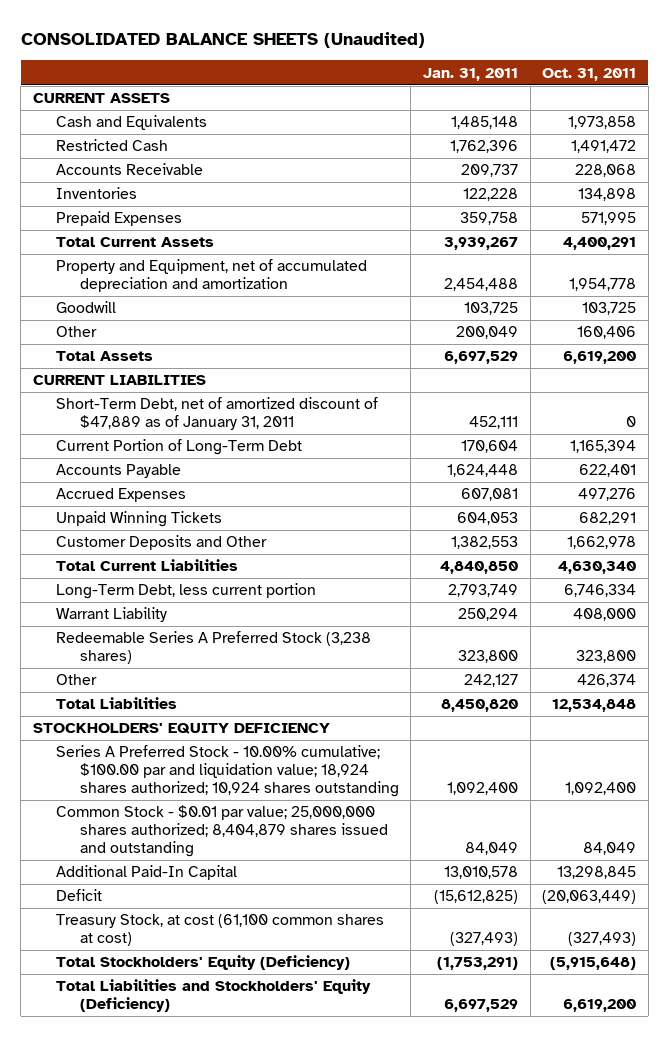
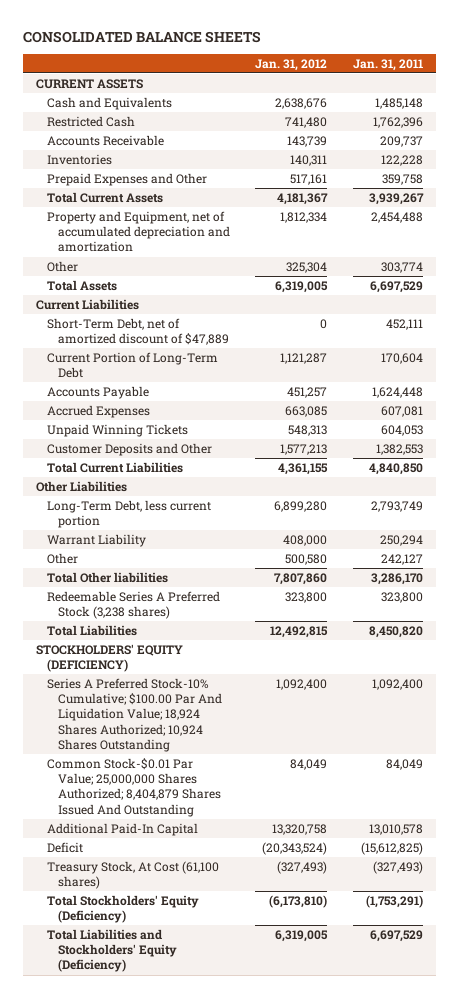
[20,31,425,48] CONSOLIDATED BALANCE SHEETS (Unaudited) -> [22,30,261,43] CONSOLIDATED BALANCE SHEETS
[542,67,637,81] Oct. 31, 2011 -> none
none -> [255,58,328,71] Jan. 31, 2012
[56,211,183,227] Prepaid Expenses -> [46,172,207,186] Prepaid Expenses and Other
[56,301,117,314] Goodwill -> none
[455,326,518,340] 200,049 -> [380,261,423,273] 303,774
[33,375,207,386] CURRENT LIABILITIES -> [35,298,139,310] Current Liabilities
[56,397,379,431] Short-Term Debt, net of amortized discount of $47,889 as of January 31, 2011 -> [46,317,229,346] Short-Term Debt, net of amortized discount of $47,889
none -> [35,480,127,492] Other Liabilities
none -> [46,571,168,583] Total Other liabilities
[56,631,372,665] Redeemable Series A Preferred Stock (3,238 shares) -> [46,590,220,620] Redeemable Series A Preferred Stock (3,238 shares)
[33,723,331,735] STOCKHOLDERS' EQUITY DEFICIENCY -> [35,643,183,673] STOCKHOLDERS' EQUITY (DEFICIENCY)
[56,745,399,798] Series A Preferred Stock - 10.00% cumulative; $100.00 par and liquidation value; 18,924 shares authorized; 10,924 shares outstanding -> [46,677,222,752] Series A Preferred Stock-10% Cumulative; $100.00 Par And Liquidation Value; 18,924 Shares Authorized; 10,924 Shares Outstanding
[56,805,388,858] Common Stock - $0.01 par value; 25,000,000 shares authorized; 8,404,879 shares issued and outstanding -> [46,757,221,817] Common Stock-$0.01 Par Value; 25,000,000 Shares Authorized; 8,404,879 Shares Issued And Outstanding
[56,914,385,947] Treasury Stock, at cost (61,100 common shares at cost) -> [46,860,219,890] Treasury Stock, At Cost (61,100 shares)

